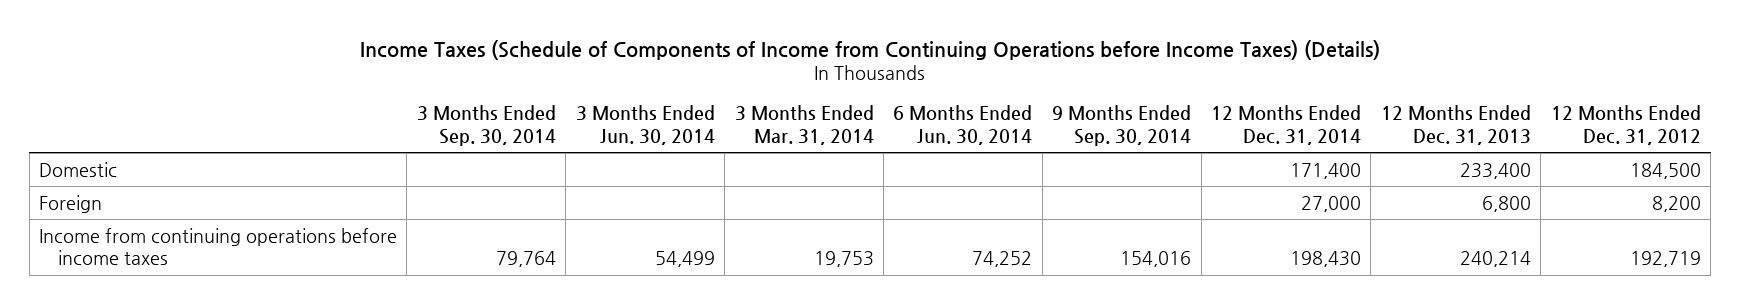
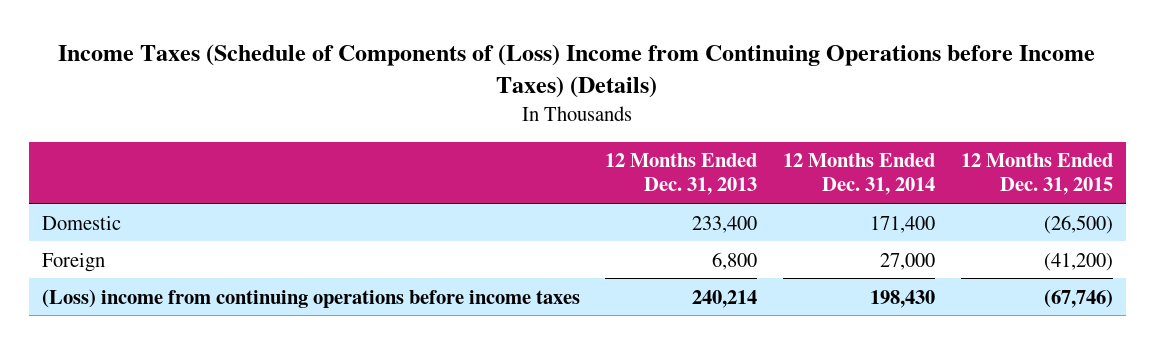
[359,39,1380,60] Income Taxes (Schedule of Components of Income from Continuing Operations before Income Taxes) (Details) -> [58,43,1096,99] Income Taxes (Schedule of Components of (Loss) Income from Continuing Operations before Income Taxes) (Details)
[416,105,556,146] 3 Months Ended Sep. 30, 2014 -> none
[575,105,715,145] 3 Months Ended Jun. 30, 2014 -> none
[734,105,874,145] 3 Months Ended Mar. 31, 2014 -> none
[893,105,1033,145] 6 Months Ended Jun. 30, 2014 -> none
[1052,105,1192,146] 9 Months Ended Sep. 30, 2014 -> none
[1550,105,1701,145] 12 Months Ended Dec. 31, 2012 -> none
none -> [960,153,1113,196] 12 Months Ended Dec. 31, 2015
[39,227,398,265] Income from continuing operations before income taxes -> [41,288,580,308] (Loss) income from continuing operations before income taxes

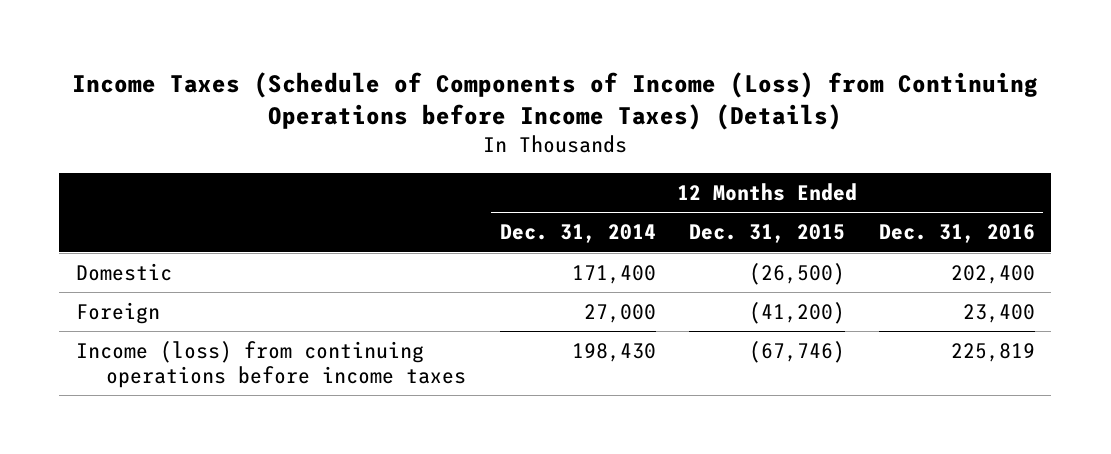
[58,43,1096,99] Income Taxes (Schedule of Components of (Loss) Income from Continuing Operations before Income Taxes) (Details) -> [72,71,1039,131] Income Taxes (Schedule of Components of Income (Loss) from Continuing Operations before Income Taxes) (Details)
[605,153,758,196] 12 Months Ended Dec. 31, 2013 -> none
none -> [878,224,1035,244] Dec. 31, 2016
[41,288,580,308] (Loss) income from continuing operations before income taxes -> [76,340,467,388] Income (loss) from continuing operations before income taxes

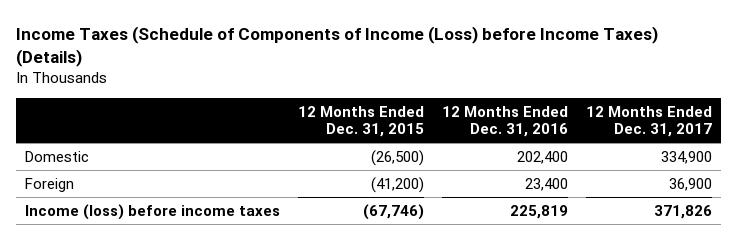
[72,71,1039,131] Income Taxes (Schedule of Components of Income (Loss) from Continuing Operations before Income Taxes) (Details) -> [16,25,659,68] Income Taxes (Schedule of Components of Income (Loss) before Income Taxes) (Details)
[499,224,656,244] Dec. 31, 2014 -> none
none -> [585,105,712,138] 12 Months Ended Dec. 31, 2017
[76,340,467,388] Income (loss) from continuing operations before income taxes -> [25,203,281,220] Income (loss) before income taxes

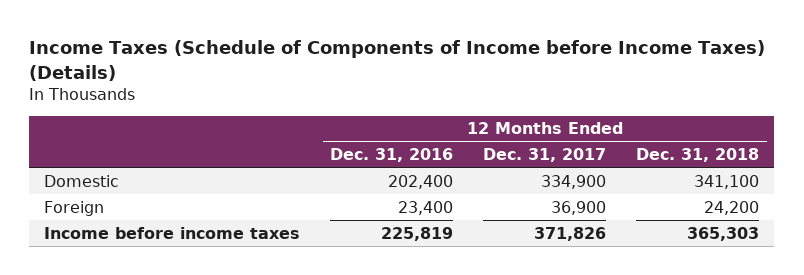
[16,25,659,68] Income Taxes (Schedule of Components of Income (Loss) before Income Taxes) (Details) -> [29,39,766,81] Income Taxes (Schedule of Components of Income before Income Taxes) (Details)
[298,105,425,138] 12 Months Ended Dec. 31, 2015 -> none
none -> [636,148,760,163] Dec. 31, 2018
[25,203,281,220] Income (loss) before income taxes -> [44,226,301,239] Income before income taxes

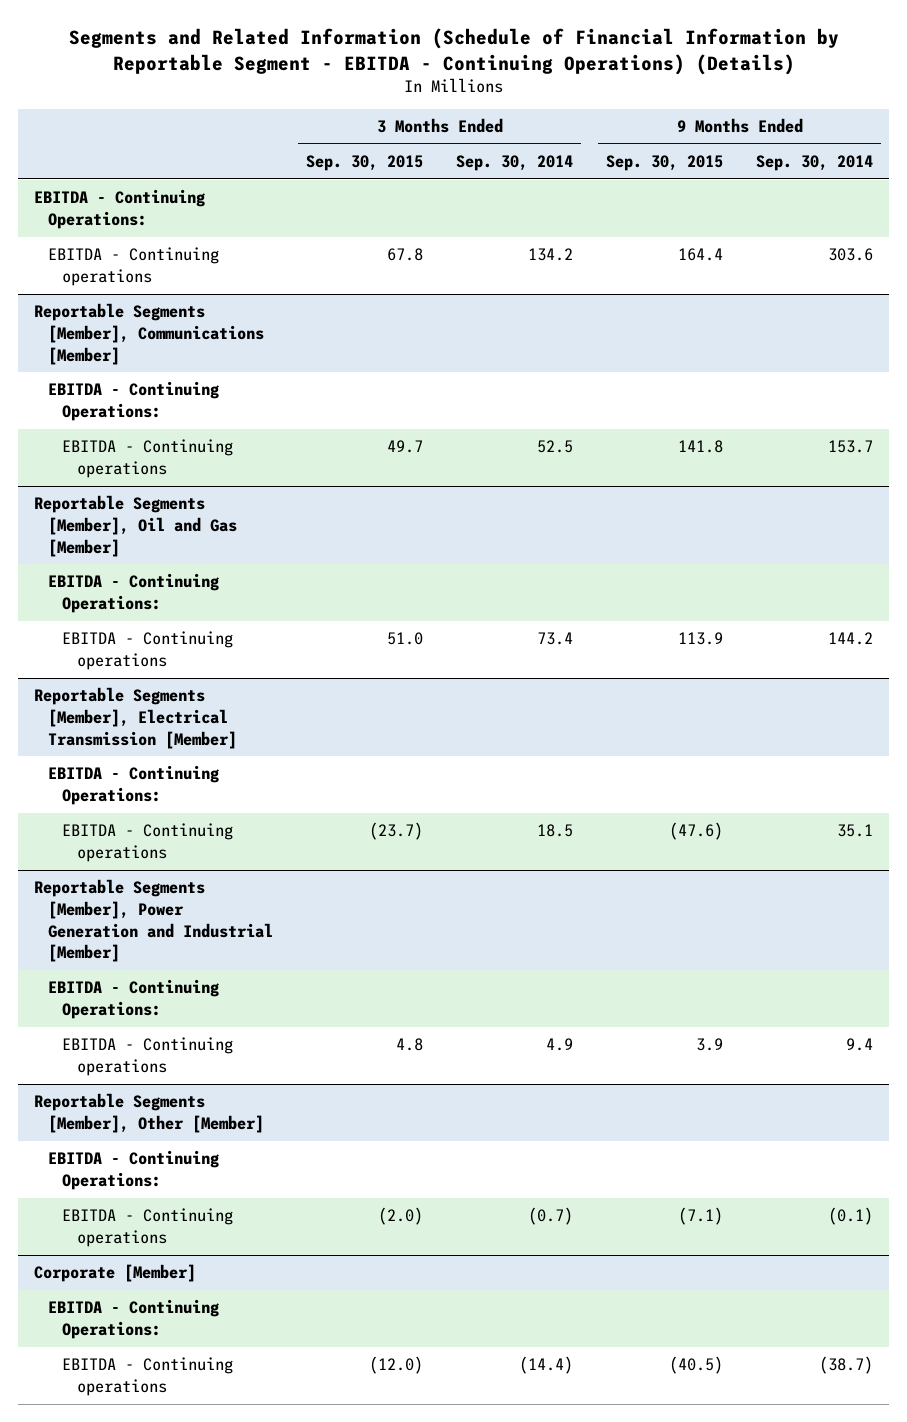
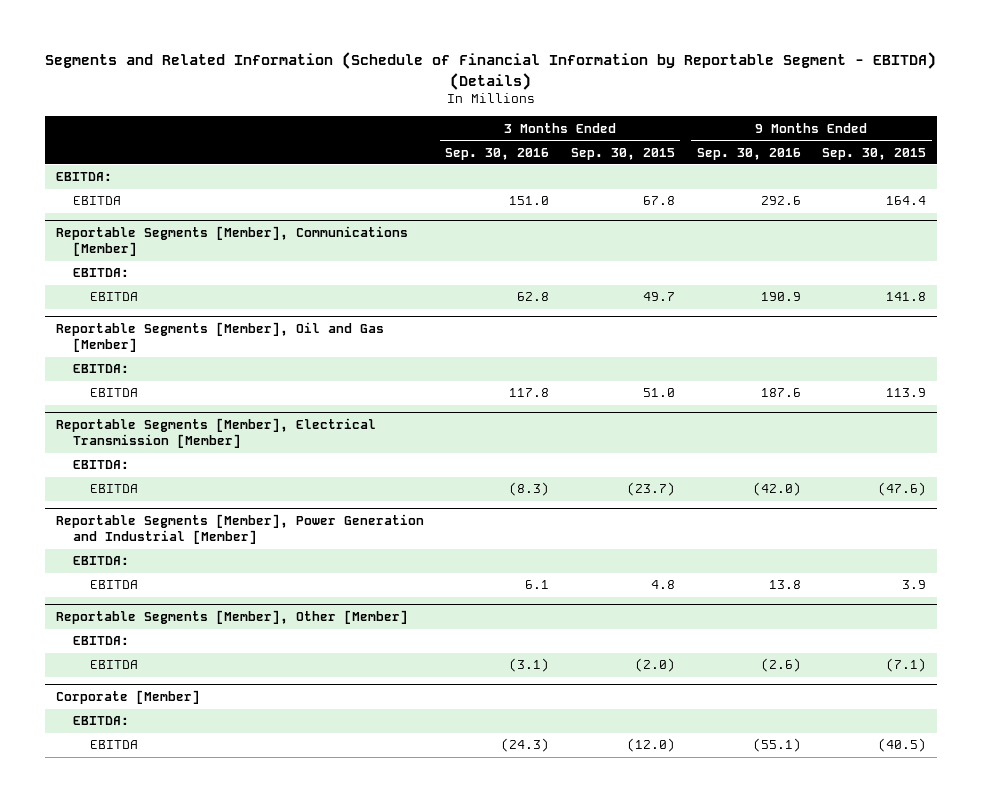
[68,27,839,75] Segments and Related Information (Schedule of Financial Information by Reportable Segment - EBITDA - Continuing Operations) (Details) -> [45,52,937,90] Segments and Related Information (Schedule of Financial Information by Reportable Segment - EBITDA) (Details)
[456,155,574,172] Sep. 30, 2014 -> none
[756,155,874,172] Sep. 30, 2014 -> none
none -> [445,147,550,160] Sep. 30, 2016
none -> [696,147,801,160] Sep. 30, 2016
[34,189,206,229] EBITDA - Continuing Operations: -> [55,172,112,182] EBITDA:
[48,247,220,286] EBITDA - Continuing operations -> [72,196,121,206] EBITDA
[48,381,220,421] EBITDA - Continuing Operations: -> [72,268,129,278] EBITDA:
[62,439,234,478] EBITDA - Continuing operations -> [89,292,138,302] EBITDA
[48,573,220,613] EBITDA - Continuing Operations: -> [72,364,129,374] EBITDA:
[62,631,234,670] EBITDA - Continuing operations -> [89,388,138,398] EBITDA
[48,765,220,805] EBITDA - Continuing Operations: -> [72,460,129,470] EBITDA:
[62,823,234,862] EBITDA - Continuing operations -> [89,484,138,494] EBITDA
[48,979,220,1019] EBITDA - Continuing Operations: -> [72,556,129,566] EBITDA:
[62,1037,234,1076] EBITDA - Continuing operations -> [89,580,138,590] EBITDA
[48,1150,220,1190] EBITDA - Continuing Operations: -> [72,636,129,646] EBITDA:
[62,1208,234,1247] EBITDA - Continuing operations -> [89,660,138,670] EBITDA
[48,1299,220,1339] EBITDA - Continuing Operations: -> [72,716,129,726] EBITDA:
[62,1357,234,1396] EBITDA - Continuing operations -> [89,740,138,750] EBITDA

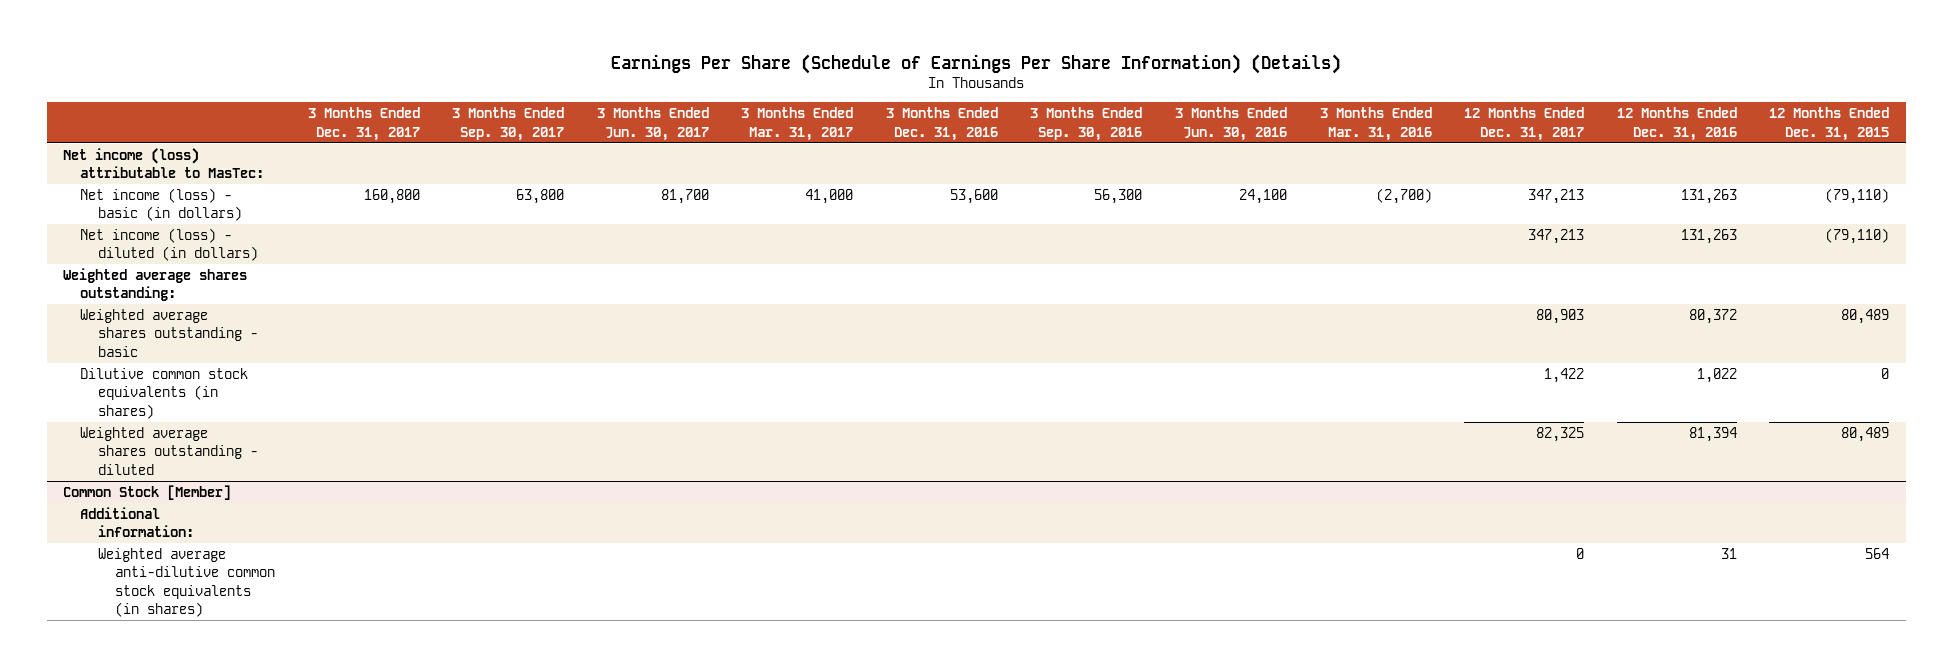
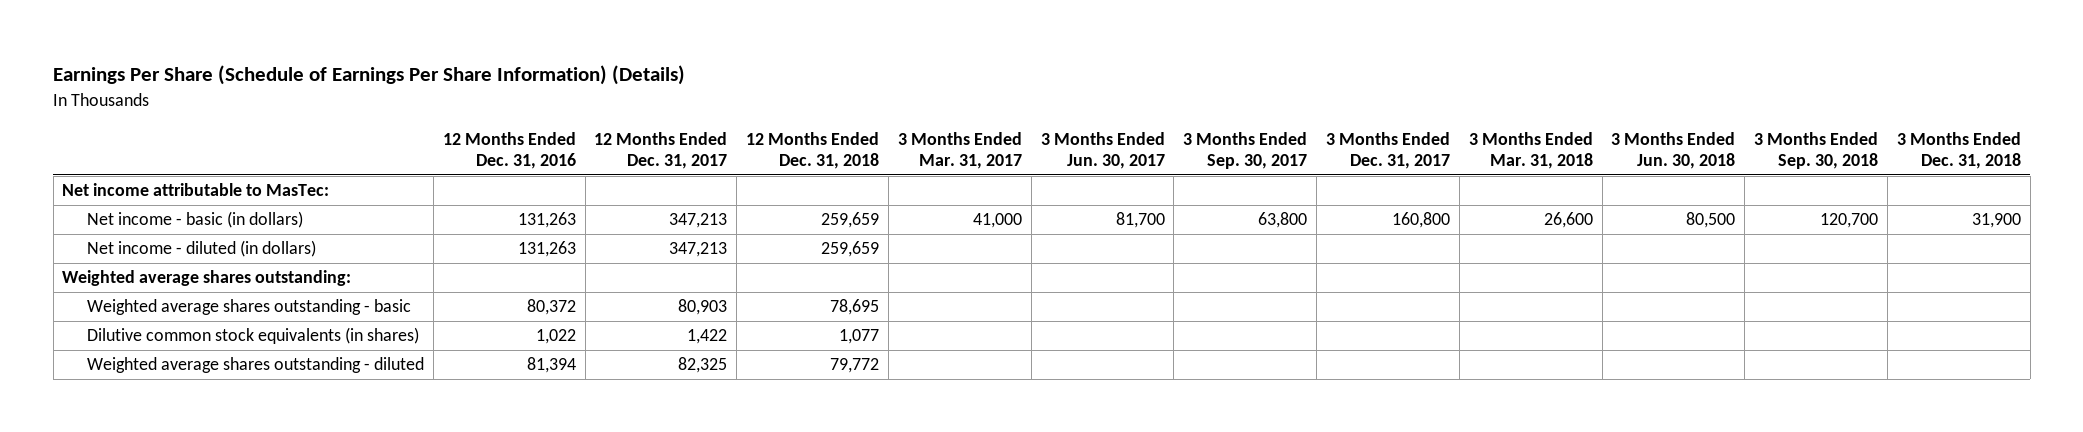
[885,107,998,141] 3 Months Ended Dec. 31, 2016 -> none
[1030,107,1143,141] 3 Months Ended Sep. 30, 2016 -> none
[1175,107,1288,141] 3 Months Ended Jun. 30, 2016 -> none
[1319,107,1432,141] 3 Months Ended Mar. 31, 2016 -> none
[1769,107,1890,141] 12 Months Ended Dec. 31, 2015 -> none
none -> [746,131,880,170] 12 Months Ended Dec. 31, 2018
none -> [1468,131,1593,170] 3 Months Ended Mar. 31, 2018
none -> [1611,131,1736,170] 3 Months Ended Jun. 30, 2018
none -> [1754,131,1879,170] 3 Months Ended Sep. 30, 2018
none -> [1896,131,2021,170] 3 Months Ended Dec. 31, 2018
[63,148,265,179] Net income (loss) attributable to MasTec: -> [62,183,330,197] Net income attributable to MasTec:
[80,188,242,222] Net income (loss) - basic (in dollars) -> [87,211,304,229] Net income - basic (in dollars)
[80,228,258,262] Net income (loss) - diluted (in dollars) -> [87,240,317,258] Net income - diluted (in dollars)
[63,485,232,501] Common Stock [Member] -> none
[80,507,194,538] Additional information: -> none
[97,548,276,618] Weighted average anti-dilutive common stock equivalents (in shares) -> none

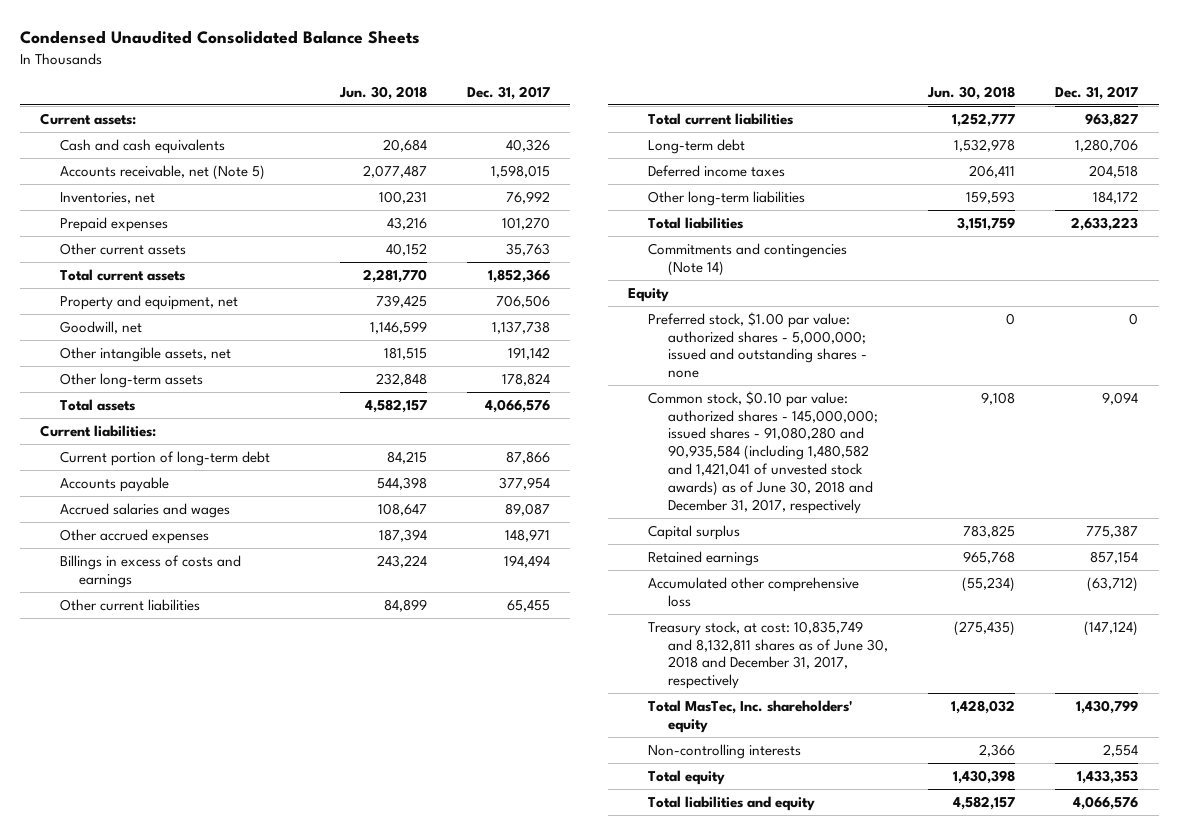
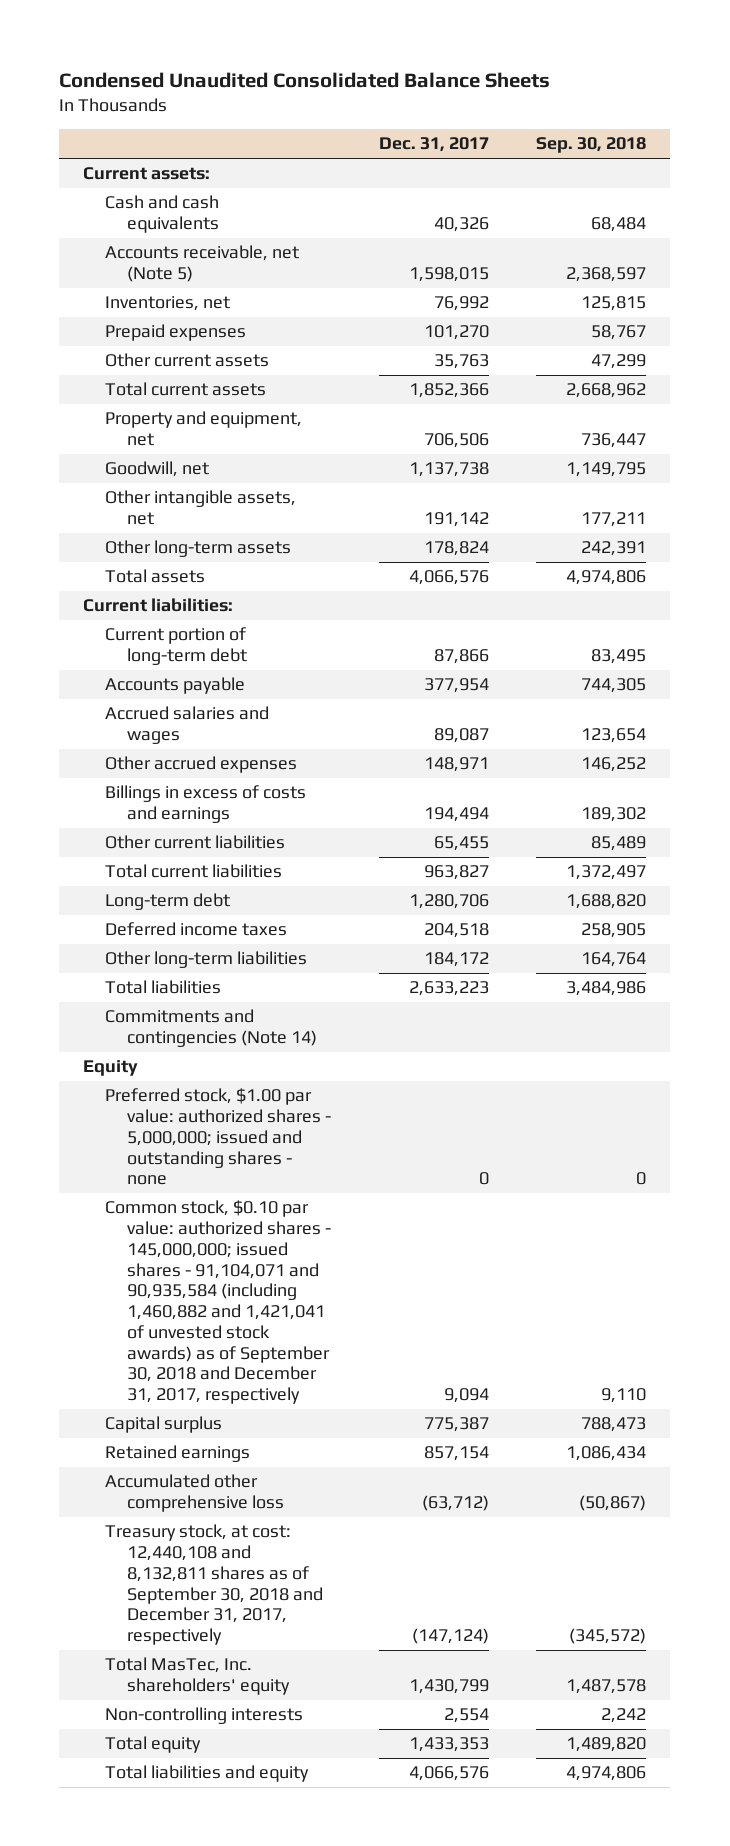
[338,86,427,101] Jun. 30, 2018 -> none
none -> [536,137,647,154] Sep. 30, 2018
[648,390,878,514] Common stock, $0.10 par value: authorized shares - 145,000,000; issued shares - 91,080,280 and 90,935,584 (including 1,480,582 and 1,421,041 of unvested stock awards) as of June 30, 2018 and December 31, 2017, respectively -> [105,1200,332,1405] Common stock, $0.10 par value: authorized shares - 145,000,000; issued shares - 91,104,071 and 90,935,584 (including 1,460,882 and 1,421,041 of unvested stock awards) as of September 30, 2018 and December 31, 2017, respectively
[648,620,888,690] Treasury stock, at cost: 10,835,749 and 8,132,811 shares as of June 30, 2018 and December 31, 2017, respectively -> [105,1524,324,1646] Treasury stock, at cost: 12,440,108 and 8,132,811 shares as of September 30, 2018 and December 31, 2017, respectively

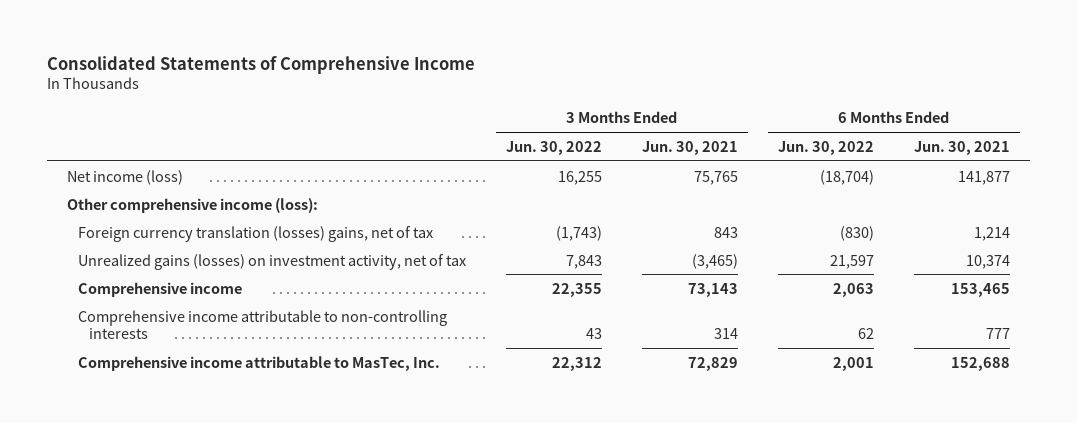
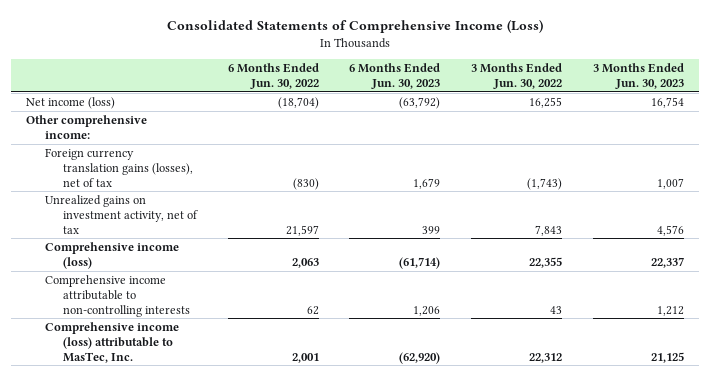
[47,55,476,74] Consolidated Statements of Comprehensive Income -> [166,19,543,34] Consolidated Statements of Comprehensive Income (Loss)
[642,140,739,155] Jun. 30, 2021 -> none
[914,140,1011,155] Jun. 30, 2021 -> none
none -> [349,62,441,89] 6 Months Ended Jun. 30, 2023
none -> [592,62,684,89] 3 Months Ended Jun. 30, 2023
[67,197,319,213] Other comprehensive income (loss): -> [26,114,148,139] Other comprehensive income:
[78,225,434,242] Foreign currency translation (losses) gains, net of tax -> [44,147,193,187] Foreign currency translation gains (losses), net of tax
[78,253,467,270] Unrealized gains (losses) on investment activity, net of tax -> [44,194,198,234] Unrealized gains on investment activity, net of tax
[78,281,243,297] Comprehensive income -> [44,241,179,269] Comprehensive income (loss)
[78,355,441,371] Comprehensive income attributable to MasTec, Inc. -> [44,321,179,363] Comprehensive income (loss) attributable to MasTec, Inc.

